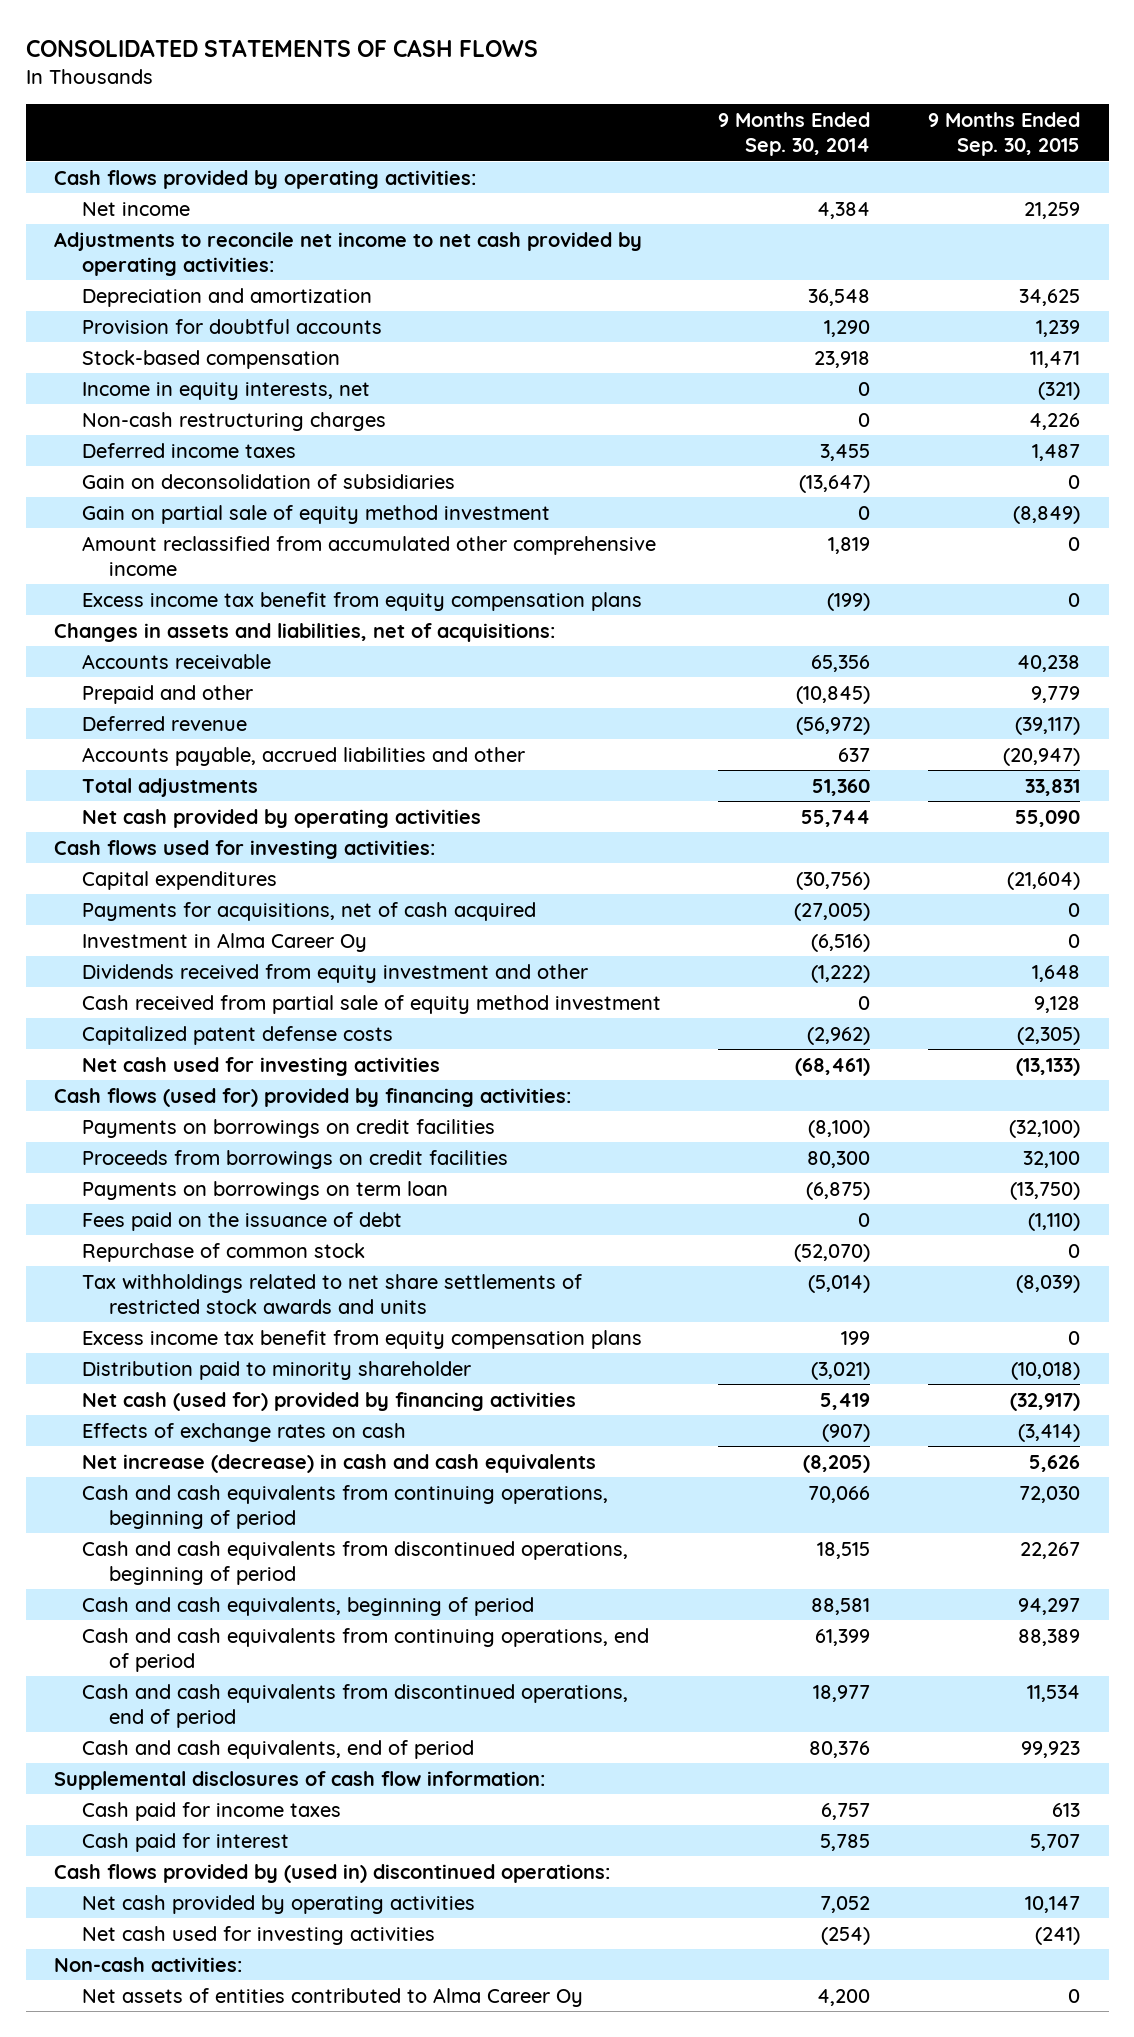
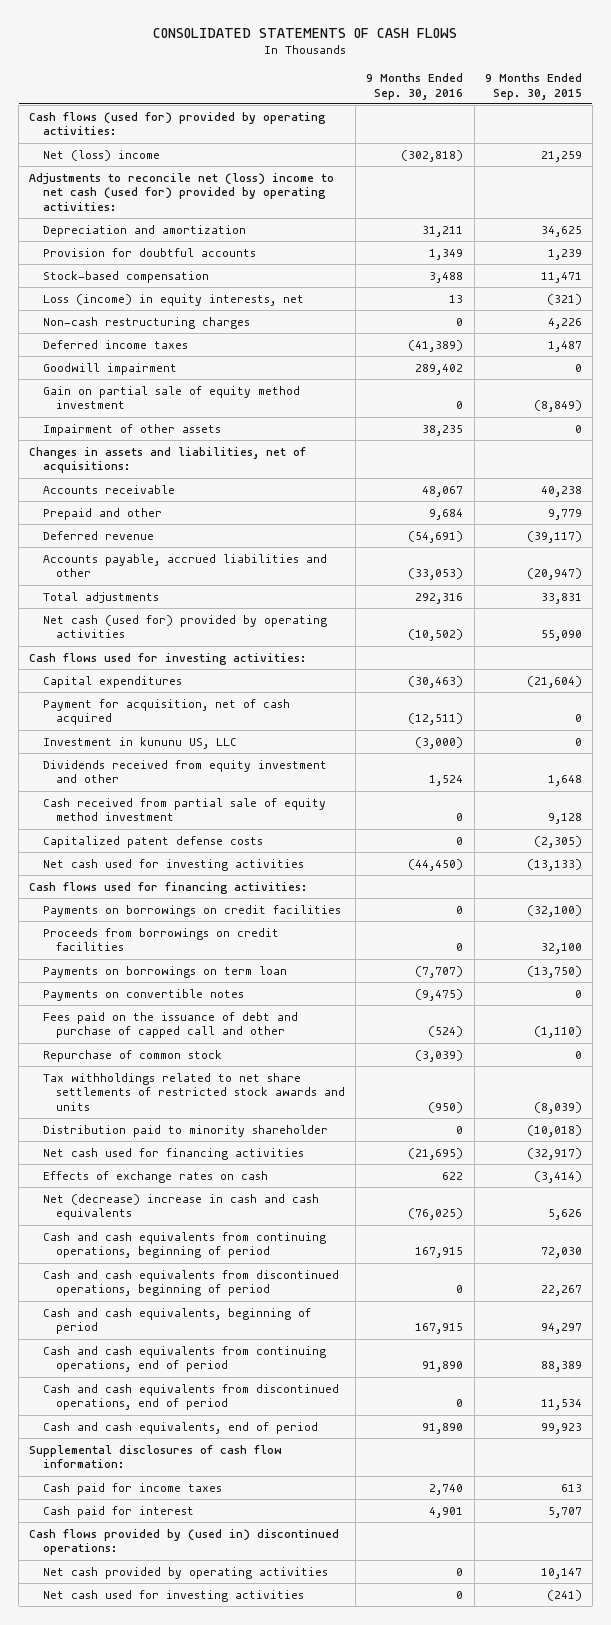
[718,112,871,157] 9 Months Ended Sep. 30, 2014 -> none
none -> [366,72,464,100] 9 Months Ended Sep. 30, 2016
[54,169,477,189] Cash flows provided by operating activities: -> [29,111,327,136] Cash flows (used for) provided by operating activities:
[81,201,190,216] Net income -> [42,149,160,161] Net (loss) income
[54,231,643,276] Adjustments to reconcile net income to net cash provided by operating activities: -> [29,172,335,212] Adjustments to reconcile net (loss) income to net cash (used for) provided by operating activities:
[81,381,370,400] Income in equity interests, net -> [42,293,304,306] Loss (income) in equity interests, net
[81,473,455,489] Gain on deconsolidation of subsidiaries -> none
none -> [42,362,177,375] Goodwill impairment
[81,535,656,576] Amount reclassified from accumulated other comprehensive income -> none
[81,591,642,611] Excess income tax benefit from equity compensation plans -> none
none -> [42,423,221,436] Impairment of other assets
[81,808,481,828] Net cash provided by operating activities -> [42,614,327,639] Net cash (used for) provided by operating activities
[81,901,536,921] Payments for acquisitions, net of cash acquired -> [42,698,290,726] Payment for acquisition, net of cash acquired
[81,932,367,952] Investment in Alma Career Oy -> [42,736,237,749] Investment in kununu US, LLC
[54,1087,572,1107] Cash flows (used for) provided by financing activities: -> [29,881,308,894] Cash flows used for financing activities:
none -> [42,988,244,1001] Payments on convertible notes
[81,1211,402,1231] Fees paid on the issuance of debt -> [42,1011,298,1039] Fees paid on the issuance of debt and purchase of capped call and other
[81,1329,642,1349] Excess income tax benefit from equity compensation plans -> none
[81,1391,576,1411] Net cash (used for) provided by financing activities -> [42,1147,304,1160] Net cash used for financing activities
[81,1453,596,1473] Net increase (decrease) in cash and cash equivalents -> [42,1193,319,1221] Net (decrease) increase in cash and cash equivalents
[54,1956,243,1972] Non-cash activities: -> none
[81,1987,583,2007] Net assets of entities contributed to Alma Career Oy -> none

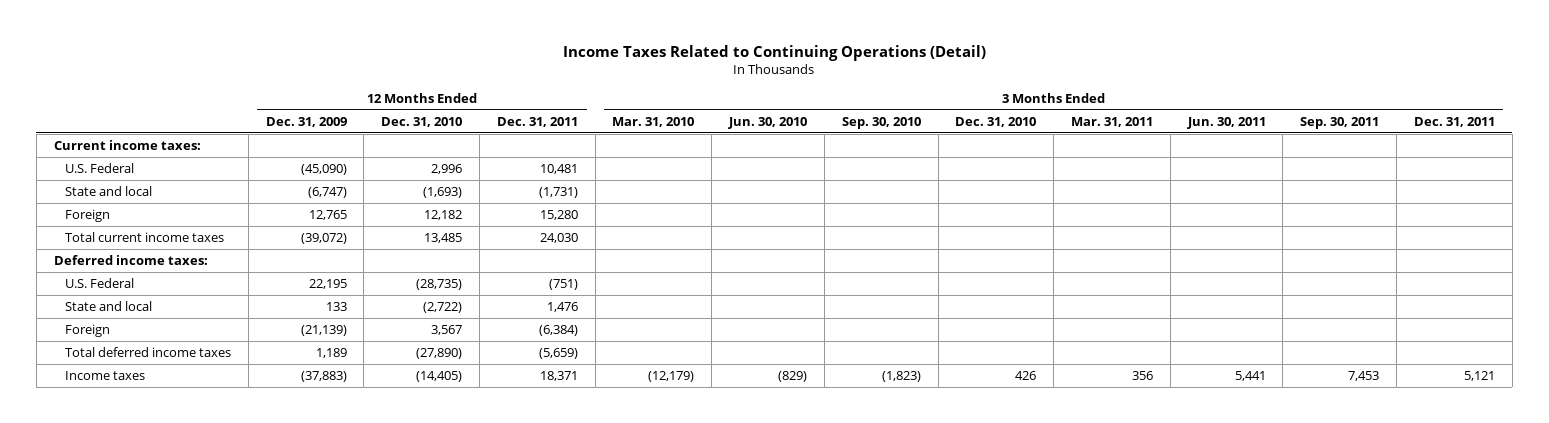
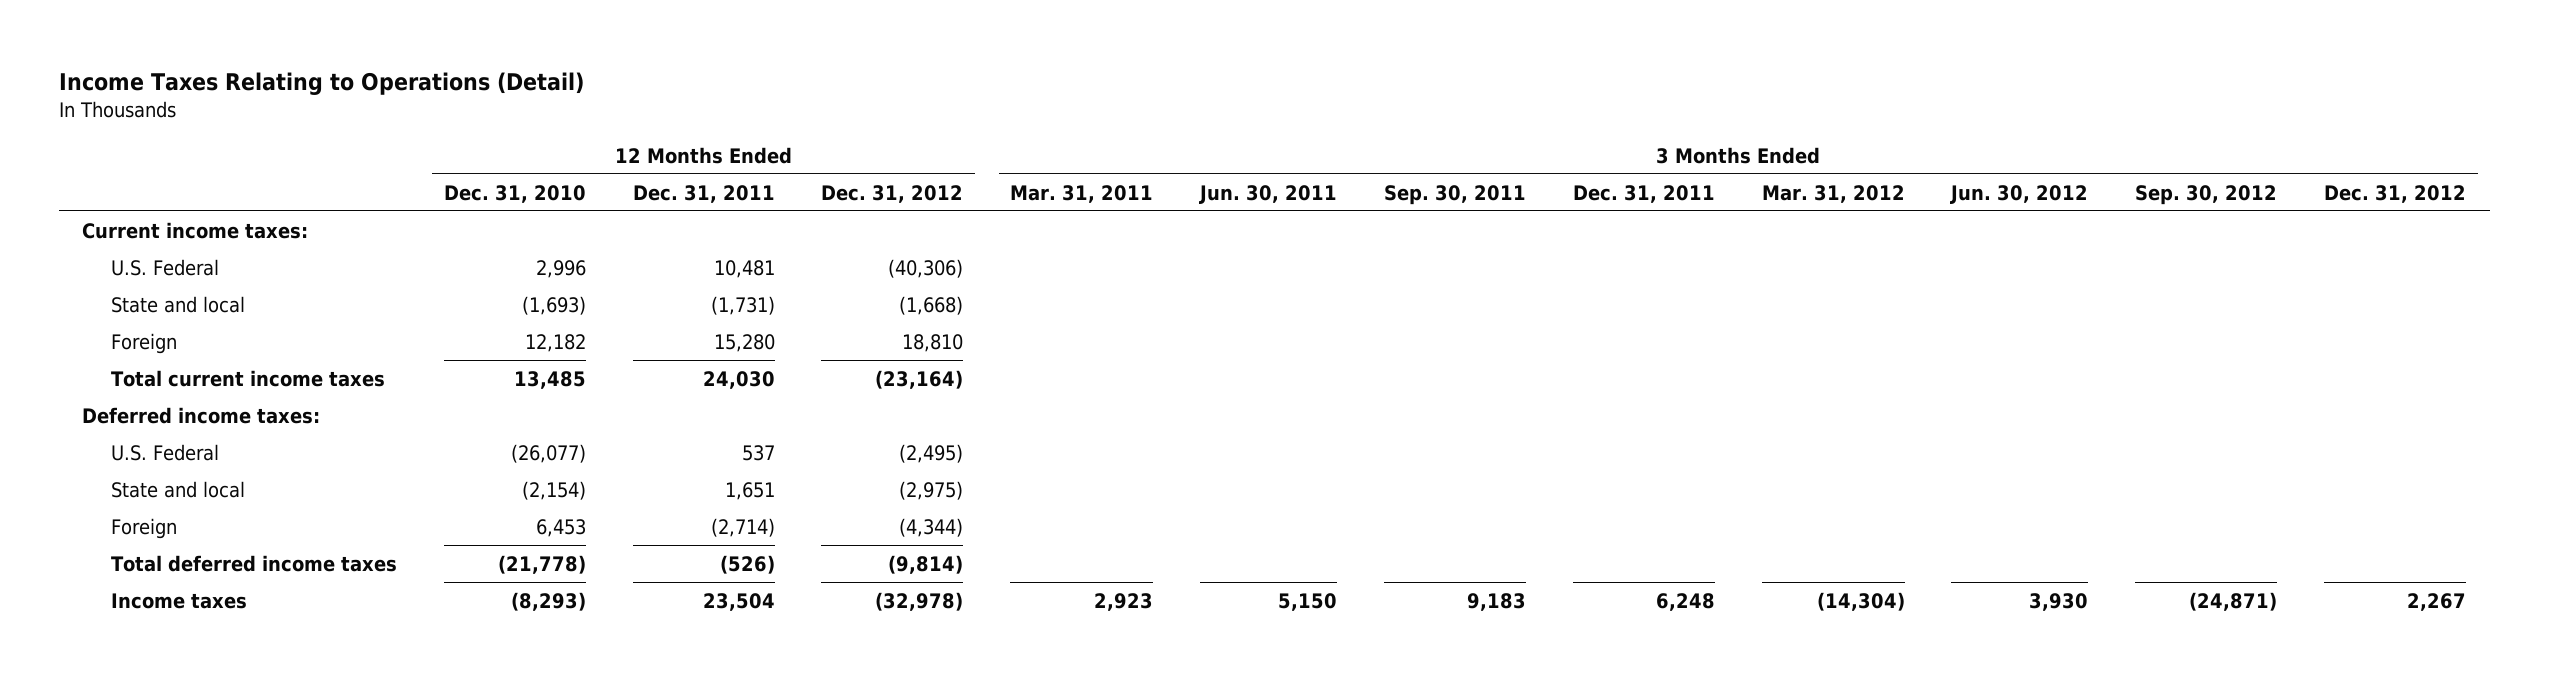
[563,44,987,61] Income Taxes Related to Continuing Operations (Detail) -> [59,72,585,96] Income Taxes Relating to Operations (Detail)
[265,116,347,127] Dec. 31, 2009 -> none
[612,116,695,127] Mar. 31, 2010 -> none
[728,116,808,129] Jun. 30, 2010 -> none
[841,116,921,129] Sep. 30, 2010 -> none
[955,116,1037,127] Dec. 31, 2010 -> none
none -> [821,184,964,203] Dec. 31, 2012
none -> [1761,184,1905,203] Mar. 31, 2012
none -> [1950,184,2089,204] Jun. 30, 2012
none -> [2135,184,2278,205] Sep. 30, 2012
none -> [2324,184,2467,203] Dec. 31, 2012
[416,278,463,290] (28,735) -> [510,443,586,463] (26,077)
[548,278,578,290] (751) -> [741,444,775,461] 537
[423,301,463,313] (2,722) -> [521,480,586,500] (2,154)
[546,301,578,312] 1,476 -> [724,481,775,500] 1,651
[431,324,463,335] 3,567 -> [535,518,586,537] 6,453
[538,324,578,336] (6,384) -> [710,517,775,537] (2,714)
[416,347,463,359] (27,890) -> [497,554,586,574] (21,778)
[538,347,578,359] (5,659) -> [719,554,775,574] (526)
[416,370,463,382] (14,405) -> [510,591,586,611] (8,293)
[539,370,578,381] 18,371 -> [702,592,775,611] 23,504
[1131,370,1153,380] 356 -> [1094,592,1154,611] 2,923
[1234,370,1266,381] 5,441 -> [1278,592,1338,611] 5,150
[1348,370,1380,381] 7,453 -> [1466,592,1526,611] 9,183
[1463,370,1495,381] 5,121 -> [1655,592,1715,611] 6,248

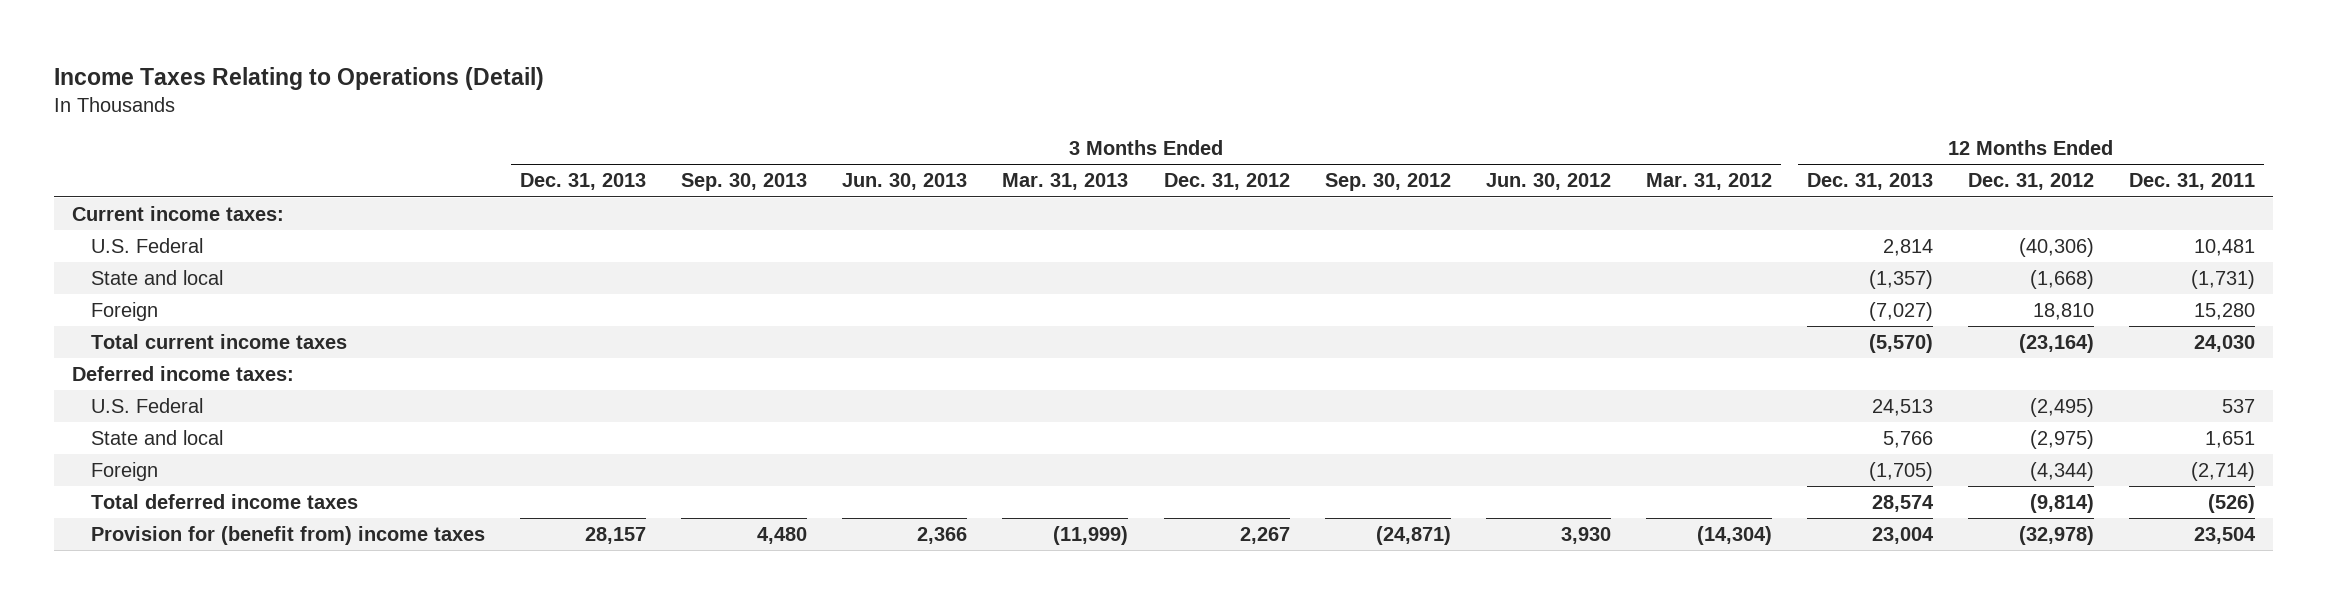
[443,184,586,203] Dec. 31, 2010 -> none
[1010,184,1154,203] Mar. 31, 2011 -> none
[1199,184,1338,204] Jun. 30, 2011 -> none
[1383,184,1526,205] Sep. 30, 2011 -> none
[1572,184,1715,203] Dec. 31, 2011 -> none
none -> [520,173,647,191] Dec. 31, 2013
none -> [681,173,808,192] Sep. 30, 2013
none -> [842,173,968,191] Jun. 30, 2013
none -> [1002,173,1129,191] Mar. 31, 2013
none -> [1807,173,1934,191] Dec. 31, 2013
[110,592,247,609] Income taxes -> [90,526,485,546] Provision for (benefit from) income taxes

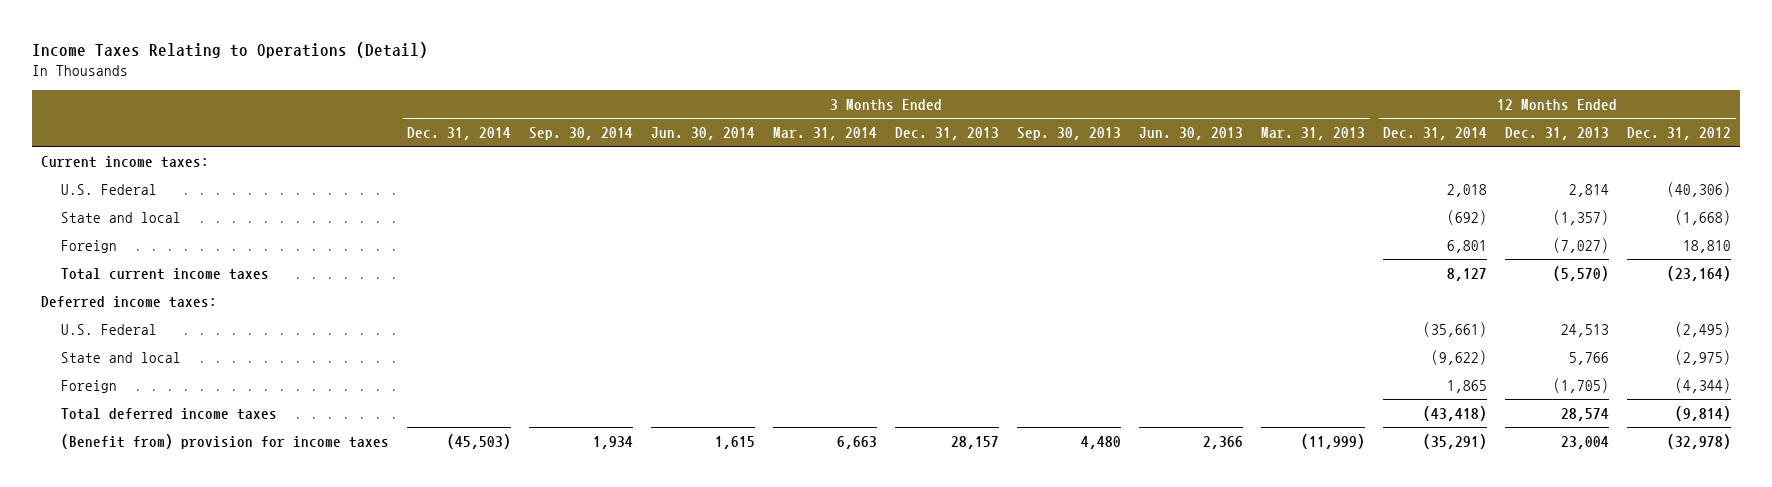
[1163,173,1290,191] Dec. 31, 2012 -> none
[1324,173,1451,192] Sep. 30, 2012 -> none
[1485,173,1611,191] Jun. 30, 2012 -> none
[1645,173,1772,191] Mar. 31, 2012 -> none
[2129,173,2256,191] Dec. 31, 2011 -> none
none -> [407,127,512,141] Dec. 31, 2014
none -> [529,127,634,141] Sep. 30, 2014
none -> [651,127,756,141] Jun. 30, 2014
none -> [773,127,878,141] Mar. 31, 2014
none -> [1383,127,1488,141] Dec. 31, 2014
[90,526,485,546] Provision for (benefit from) income taxes -> [61,433,390,449] (Benefit from) provision for income taxes

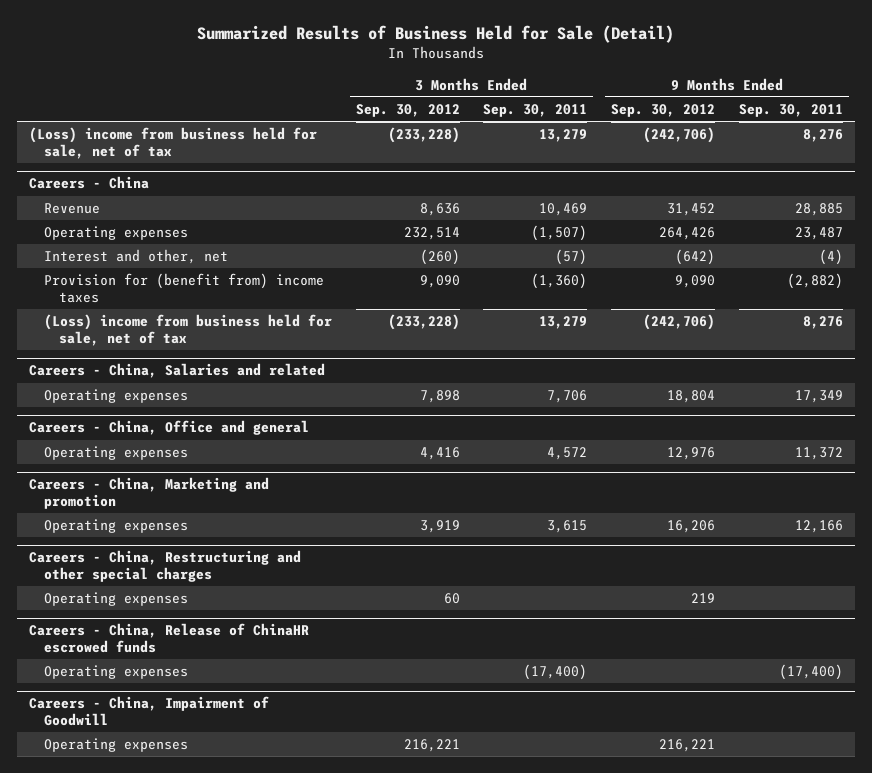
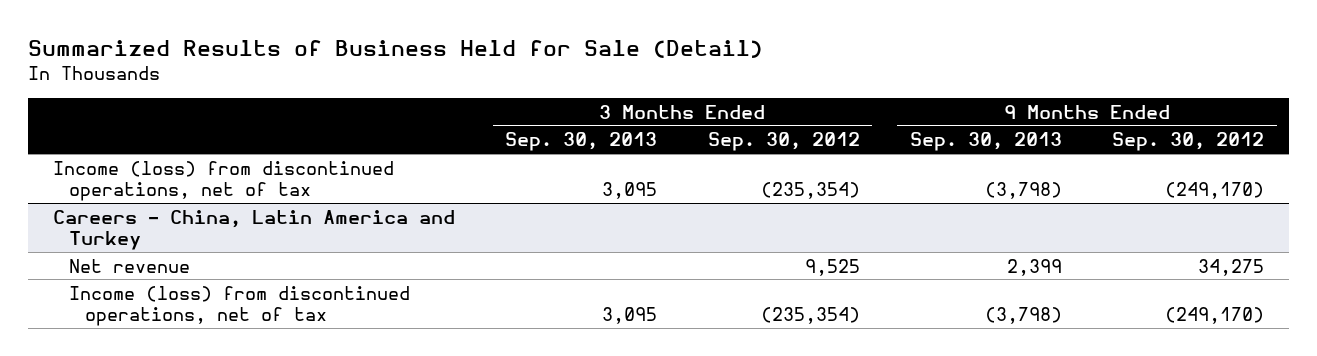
[483,104,588,118] Sep. 30, 2011 -> none
[738,104,843,118] Sep. 30, 2011 -> none
none -> [505,132,658,152] Sep. 30, 2013
none -> [909,132,1062,152] Sep. 30, 2013
[28,176,149,190] Careers - China -> none
[43,226,188,241] Operating expenses -> none
[43,249,228,265] Interest and other, net -> none
[43,273,324,303] Provision for (benefit from) income taxes -> none
[28,363,325,379] Careers - China, Salaries and related -> none
[43,389,188,404] Operating expenses -> none
[28,420,309,436] Careers - China, Office and general -> none
[43,446,188,461] Operating expenses -> none
[28,477,269,510] Careers - China, Marketing and promotion -> none
[43,519,188,534] Operating expenses -> none
[28,550,301,583] Careers - China, Restructuring and other special charges -> none
[43,592,188,607] Operating expenses -> none
[28,623,309,654] Careers - China, Release of ChinaHR escrowed funds -> none
[43,665,188,680] Operating expenses -> none
[28,696,269,727] Careers - China, Impairment of Goodwill -> none
[43,738,188,753] Operating expenses -> none
[28,127,317,159] (Loss) income from business held for sale, net of tax -> [53,160,395,202] Income (loss) from discontinued operations, net of tax
[387,127,460,144] (233,228) -> [760,182,860,200] (235,354)
[643,127,716,144] (242,706) -> [1165,182,1265,200] (249,170)
none -> [53,209,456,251] Careers - China, Latin America and Turkey
[43,203,100,215] Revenue -> [69,258,191,273] Net revenue
[419,203,460,217] 8,636 -> [804,258,860,276] 9,525
[667,203,716,217] 31,452 -> [1198,258,1265,276] 34,275
[43,314,332,346] (Loss) income from business held for sale, net of tax -> [69,285,411,327] Income (loss) from discontinued operations, net of tax
[387,314,460,331] (233,228) -> [760,307,860,325] (235,354)
[643,314,716,331] (242,706) -> [1165,307,1265,325] (249,170)

